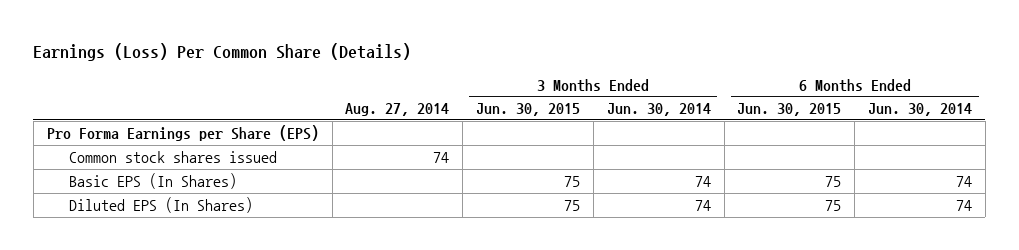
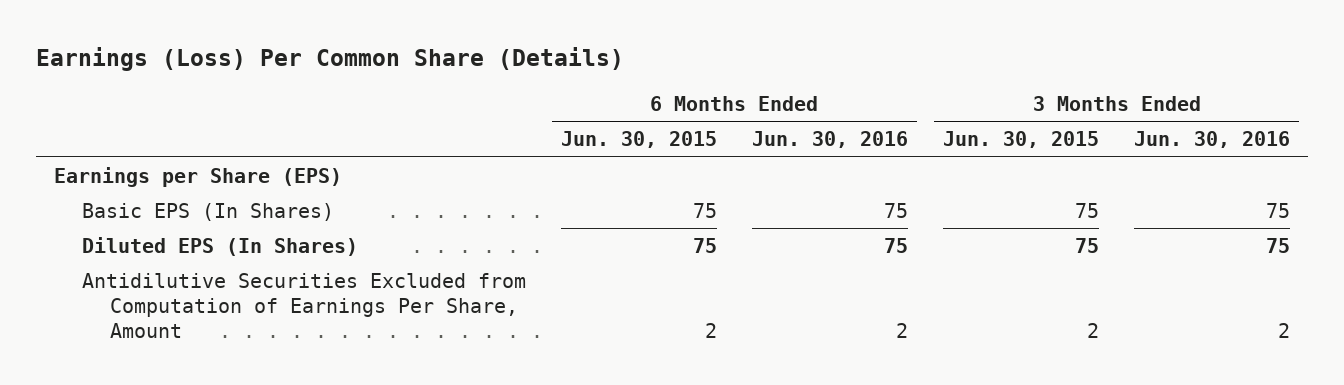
[345,103,450,117] Aug. 27, 2014 -> none
[606,103,711,117] Jun. 30, 2014 -> none
[868,103,973,117] Jun. 30, 2014 -> none
none -> [751,130,908,148] Jun. 30, 2016
none -> [1134,130,1291,148] Jun. 30, 2016
[68,150,277,163] Common stock shares issued -> none
[46,124,319,141] Pro Forma Earnings per Share (EPS) -> [53,166,342,187] Earnings per Share (EPS)
none -> [81,272,526,338] Antidilutive Securities Excluded from Computation of Earnings Per Share, Amount

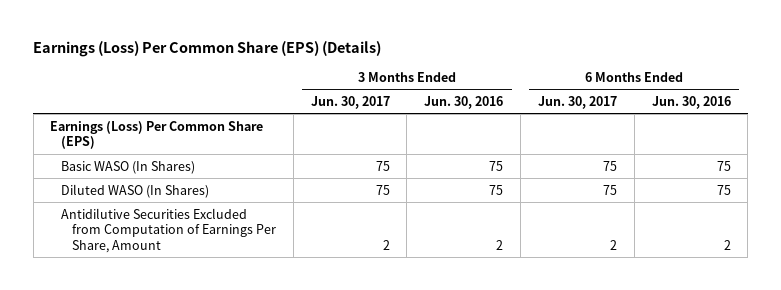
[36,47,625,72] Earnings (Loss) Per Common Share (Details) -> [33,40,382,57] Earnings (Loss) Per Common Share (EPS) (Details)
[560,130,717,148] Jun. 30, 2015 -> none
[943,130,1100,148] Jun. 30, 2015 -> none
none -> [310,95,390,109] Jun. 30, 2017
none -> [537,95,617,109] Jun. 30, 2017
[53,166,342,187] Earnings per Share (EPS) -> [50,120,264,150] Earnings (Loss) Per Common Share (EPS)
[81,202,334,221] Basic EPS (In Shares) -> [61,160,196,174] Basic WASO (In Shares)
[81,236,358,256] Diluted EPS (In Shares) -> [61,183,210,198] Diluted WASO (In Shares)

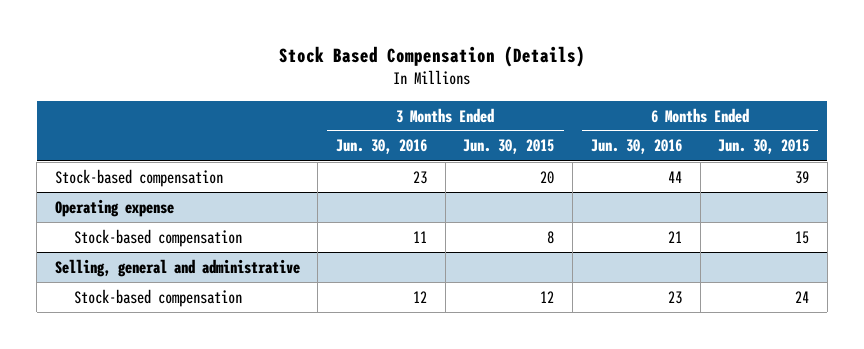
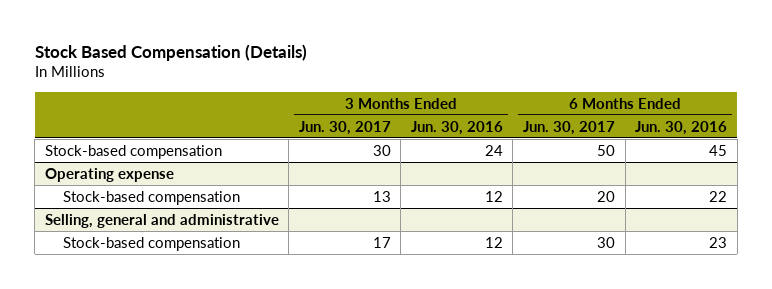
[463,139,555,155] Jun. 30, 2015 -> none
[718,139,810,155] Jun. 30, 2015 -> none
none -> [298,120,391,135] Jun. 30, 2017
none -> [523,120,616,135] Jun. 30, 2017
[413,170,428,184] 23 -> [484,144,503,156] 24
[667,170,682,183] 44 -> [709,144,728,156] 45
[413,230,428,243] 11 -> [484,190,503,202] 12
[667,230,682,243] 21 -> [709,190,728,202] 22

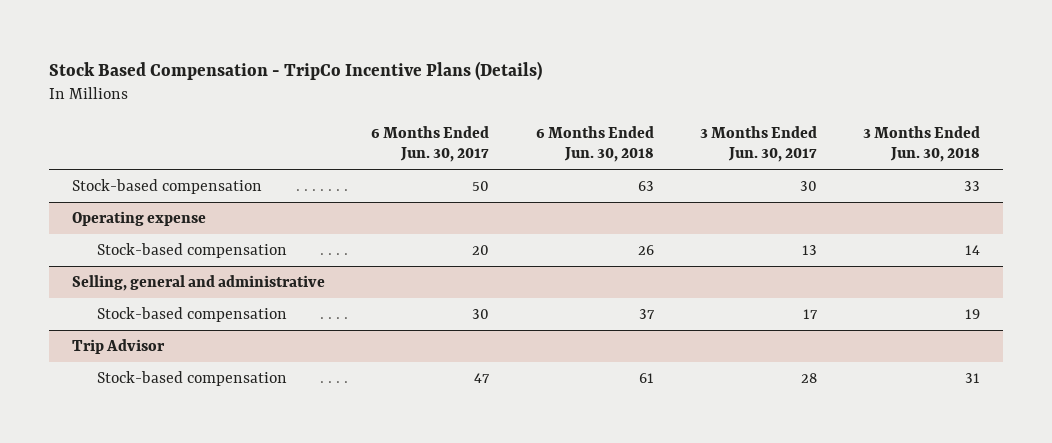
[34,43,307,61] Stock Based Compensation (Details) -> [48,60,542,80] Stock Based Compensation - TripCo Incentive Plans (Details)
[410,120,503,135] Jun. 30, 2016 -> none
[635,120,728,135] Jun. 30, 2016 -> none
none -> [535,125,654,163] 6 Months Ended Jun. 30, 2018
none -> [863,125,981,163] 3 Months Ended Jun. 30, 2018
none -> [71,339,165,355] Trip Advisor
none -> [97,371,288,387] Stock-based compensation

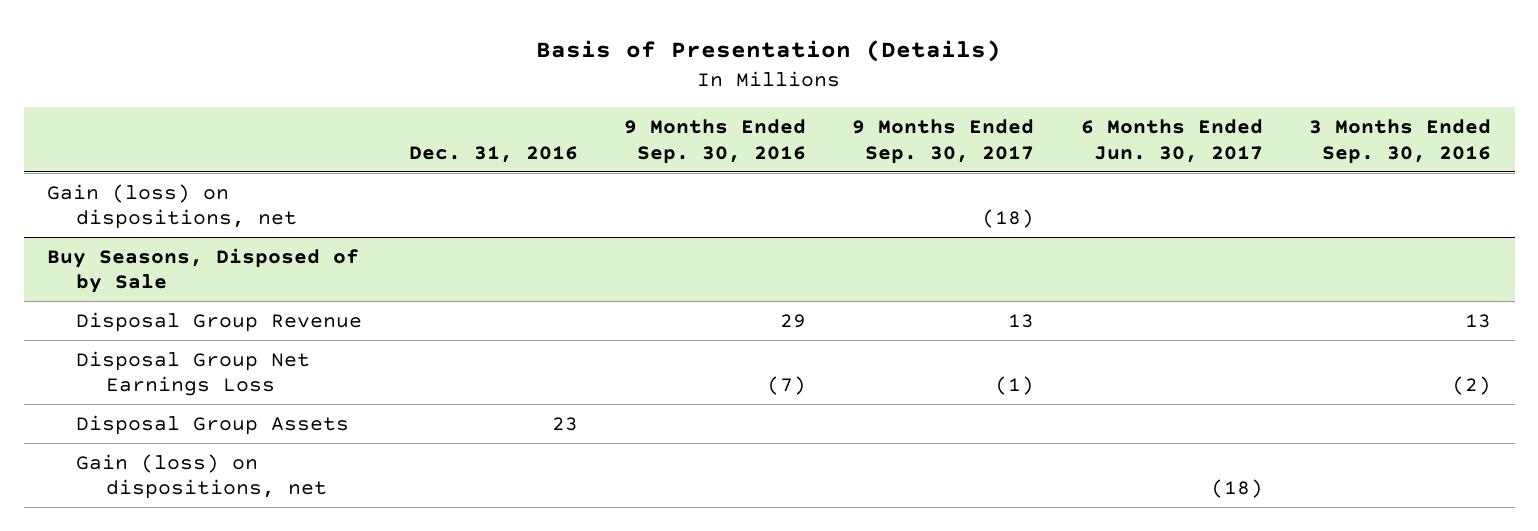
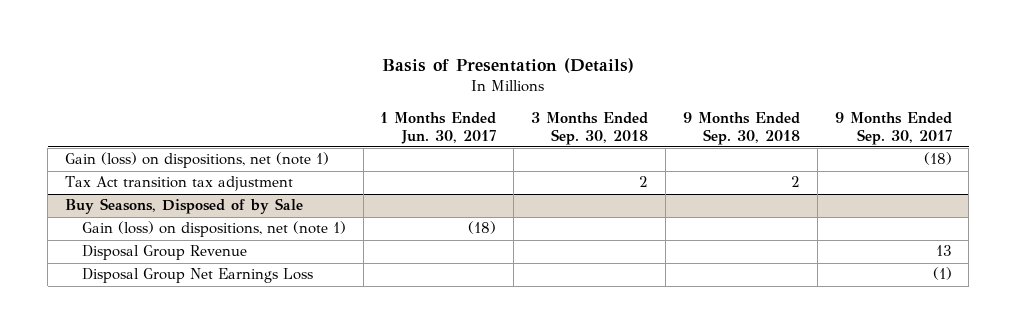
[408,145,578,163] Dec. 31, 2016 -> none
[624,119,807,164] 9 Months Ended Sep. 30, 2016 -> none
[1080,119,1263,163] 6 Months Ended Jun. 30, 2017 -> none
[1309,119,1492,164] 3 Months Ended Sep. 30, 2016 -> none
none -> [380,111,497,144] 1 Months Ended Jun. 30, 2017
none -> [531,111,649,145] 3 Months Ended Sep. 30, 2018
none -> [682,111,800,145] 9 Months Ended Sep. 30, 2018
[46,183,298,230] Gain (loss) on dispositions, net -> [64,152,329,169] Gain (loss) on dispositions, net (note 1)
none -> [64,176,293,192] Tax Act transition tax adjustment
none -> [81,221,346,238] Gain (loss) on dispositions, net (note 1)
[76,414,350,435] Disposal Group Assets -> none
[76,453,327,500] Gain (loss) on dispositions, net -> none

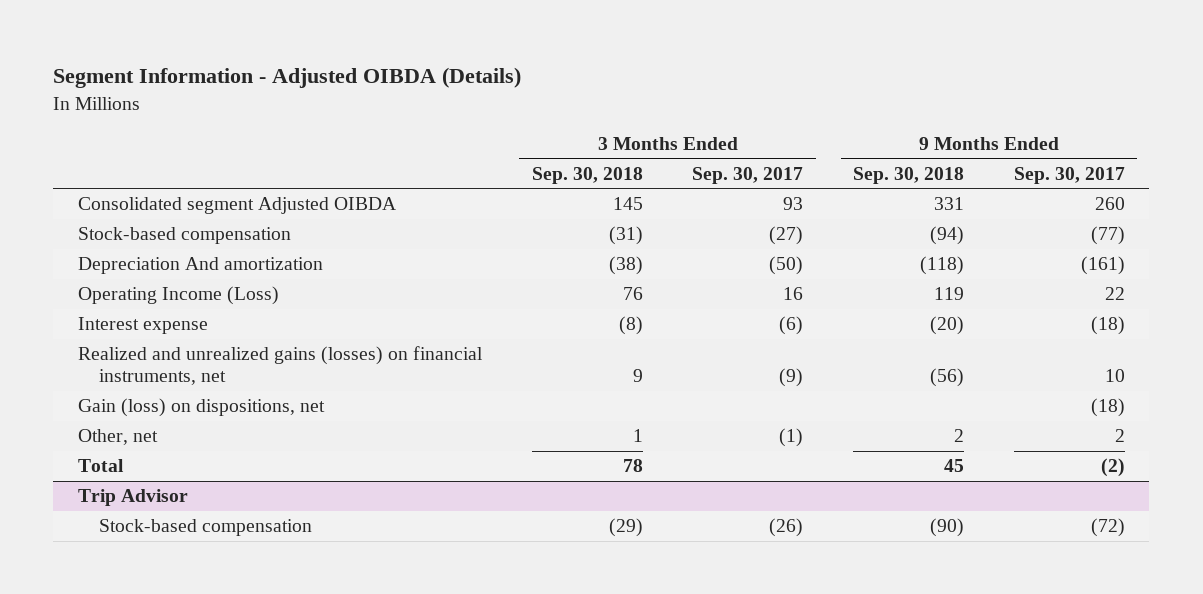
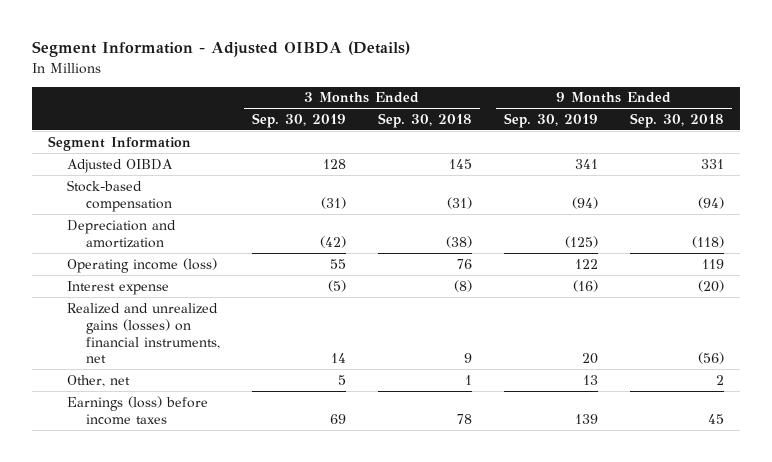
[692,166,804,184] Sep. 30, 2017 -> none
[1013,166,1125,184] Sep. 30, 2017 -> none
none -> [252,112,347,128] Sep. 30, 2019
none -> [504,112,599,128] Sep. 30, 2019
none -> [47,135,191,151] Segment Information
[78,197,397,215] Consolidated segment Adjusted OIBDA -> [66,158,173,173] Adjusted OIBDA
[78,257,324,275] Depreciation And amortization -> [66,219,176,248] Depreciation and amortization
[78,286,280,306] Operating Income (Loss) -> [66,257,217,273] Operating income (loss)
[78,398,326,418] Gain (loss) on dispositions, net -> none
[78,489,189,507] Trip Advisor -> none
[99,519,313,537] Stock-based compensation -> none
[78,459,125,473] Total -> [66,395,208,425] Earnings (loss) before income taxes

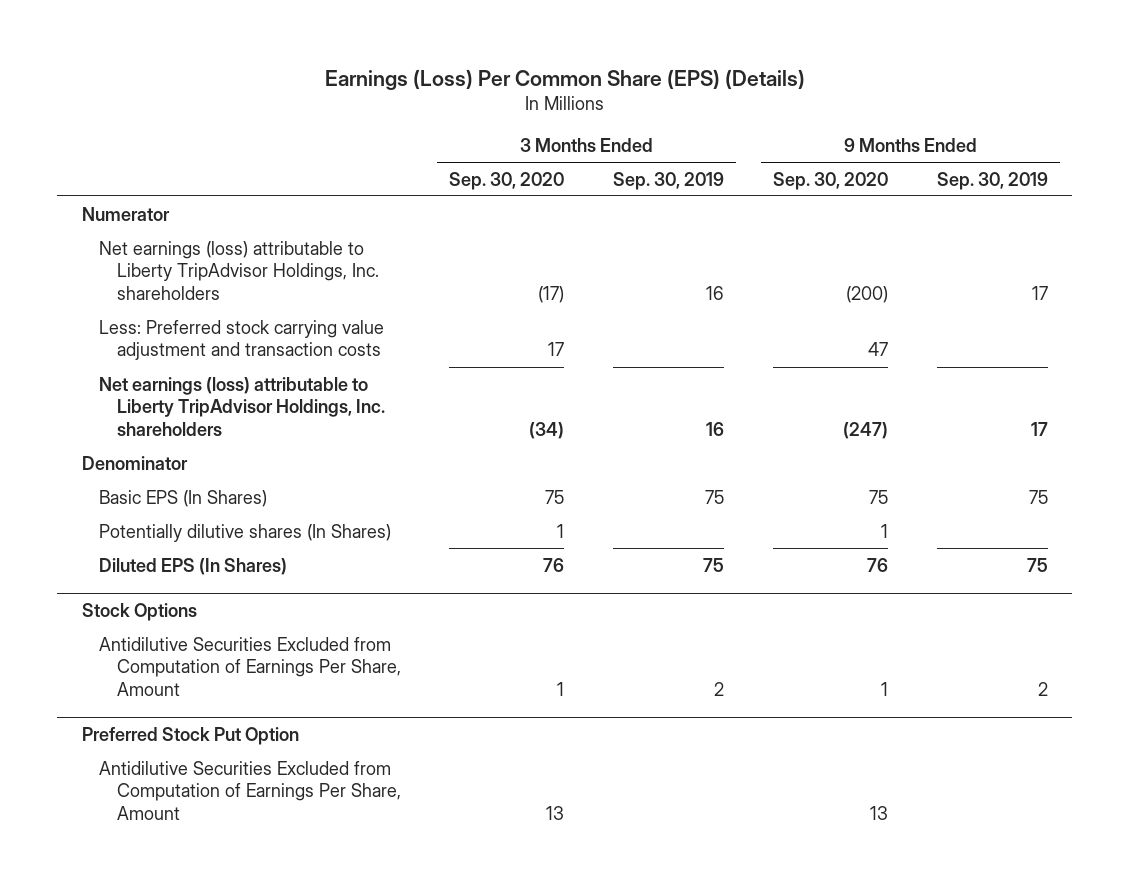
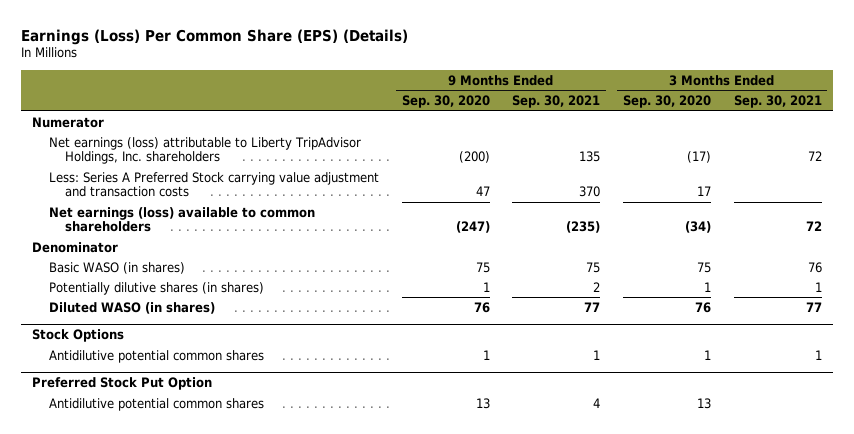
[613,171,725,190] Sep. 30, 2019 -> none
[936,171,1048,190] Sep. 30, 2019 -> none
none -> [512,95,601,109] Sep. 30, 2021
none -> [733,95,822,109] Sep. 30, 2021
[99,319,385,361] Less: Preferred stock carrying value adjustment and transaction costs -> [48,171,379,198] Less: Series A Preferred Stock carrying value adjustment and transaction costs
[99,376,385,436] Net earnings (loss) attributable to Liberty TripAdvisor Holdings, Inc. shareholders -> [48,206,315,233] Net earnings (loss) available to common shareholders
[99,489,268,507] Basic EPS (In Shares) -> [48,261,185,274] Basic WASO (in shares)
[99,523,392,542] Potentially dilutive shares (In Shares) -> [48,281,264,295] Potentially dilutive shares (in shares)
[99,557,288,575] Diluted EPS (In Shares) -> [48,301,215,314] Diluted WASO (in shares)
[99,636,401,696] Antidilutive Securities Excluded from Computation of Earnings Per Share, Amount -> [48,349,264,363] Antidilutive potential common shares
[99,760,401,820] Antidilutive Securities Excluded from Computation of Earnings Per Share, Amount -> [48,397,264,411] Antidilutive potential common shares

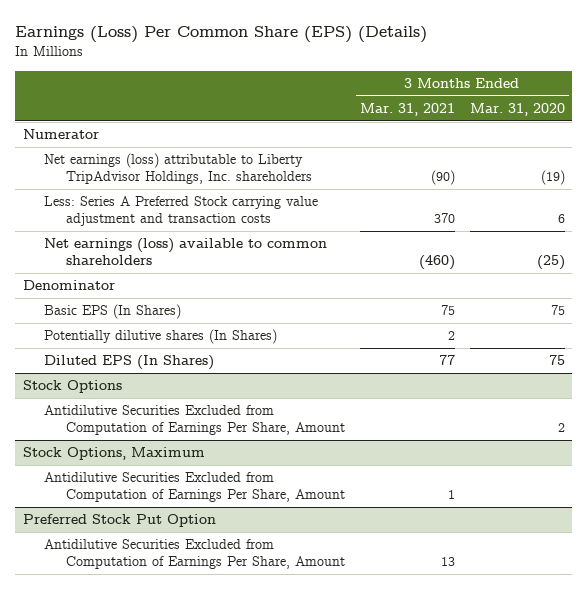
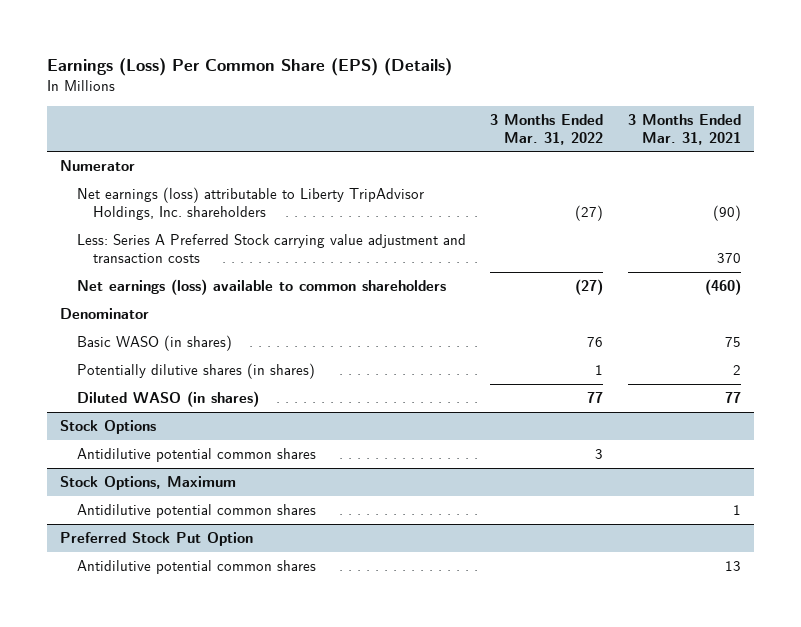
[469,103,565,117] Mar. 31, 2020 -> none
none -> [490,113,604,145] 3 Months Ended Mar. 31, 2022
[44,304,182,320] Basic EPS (In Shares) -> [76,335,232,352] Basic WASO (in shares)
[44,329,278,345] Potentially dilutive shares (In Shares) -> [76,363,315,380] Potentially dilutive shares (in shares)
[44,355,215,371] Diluted EPS (In Shares) -> [76,391,259,408] Diluted WASO (in shares)
[44,405,345,435] Antidilutive Securities Excluded from Computation of Earnings Per Share, Amount -> [76,448,316,463] Antidilutive potential common shares
[44,472,345,502] Antidilutive Securities Excluded from Computation of Earnings Per Share, Amount -> [76,504,316,519] Antidilutive potential common shares
[44,539,345,569] Antidilutive Securities Excluded from Computation of Earnings Per Share, Amount -> [76,560,316,575] Antidilutive potential common shares

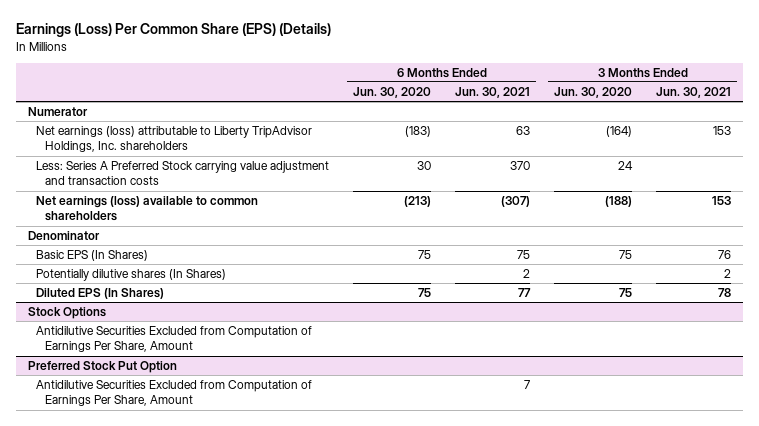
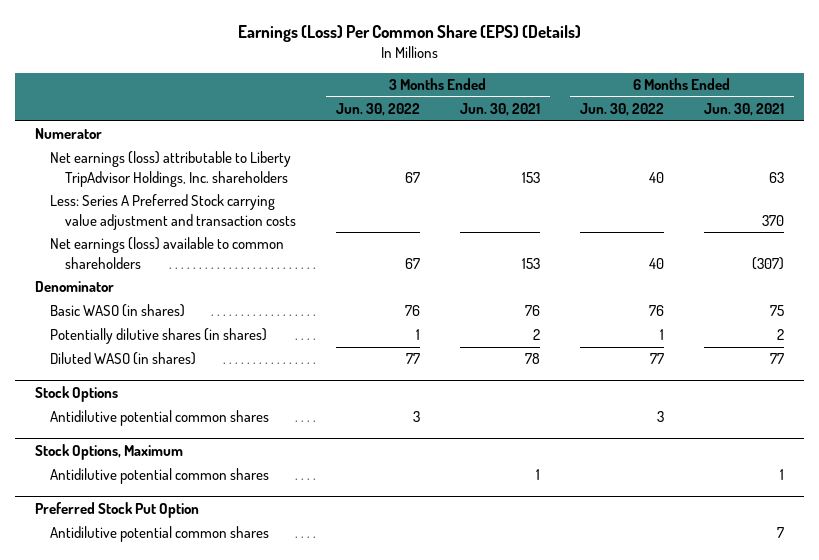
[353,86,432,98] Jun. 30, 2020 -> none
[554,86,633,98] Jun. 30, 2020 -> none
none -> [335,103,420,117] Jun. 30, 2022
none -> [580,103,665,117] Jun. 30, 2022
[36,250,149,262] Basic EPS (In Shares) -> [49,304,185,318] Basic WASO (in shares)
[36,269,227,282] Potentially dilutive shares (In Shares) -> [49,328,267,345] Potentially dilutive shares (in shares)
[36,288,165,300] Diluted EPS (In Shares) -> [49,352,196,366] Diluted WASO (in shares)
[36,326,313,353] Antidilutive Securities Excluded from Computation of Earnings Per Share, Amount -> [49,410,269,427] Antidilutive potential common shares
none -> [34,444,183,461] Stock Options, Maximum
none -> [49,468,269,485] Antidilutive potential common shares
[36,380,313,407] Antidilutive Securities Excluded from Computation of Earnings Per Share, Amount -> [49,526,269,543] Antidilutive potential common shares

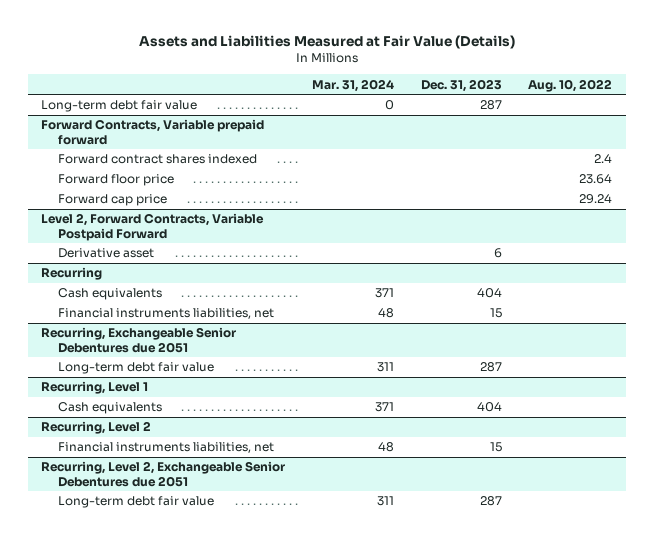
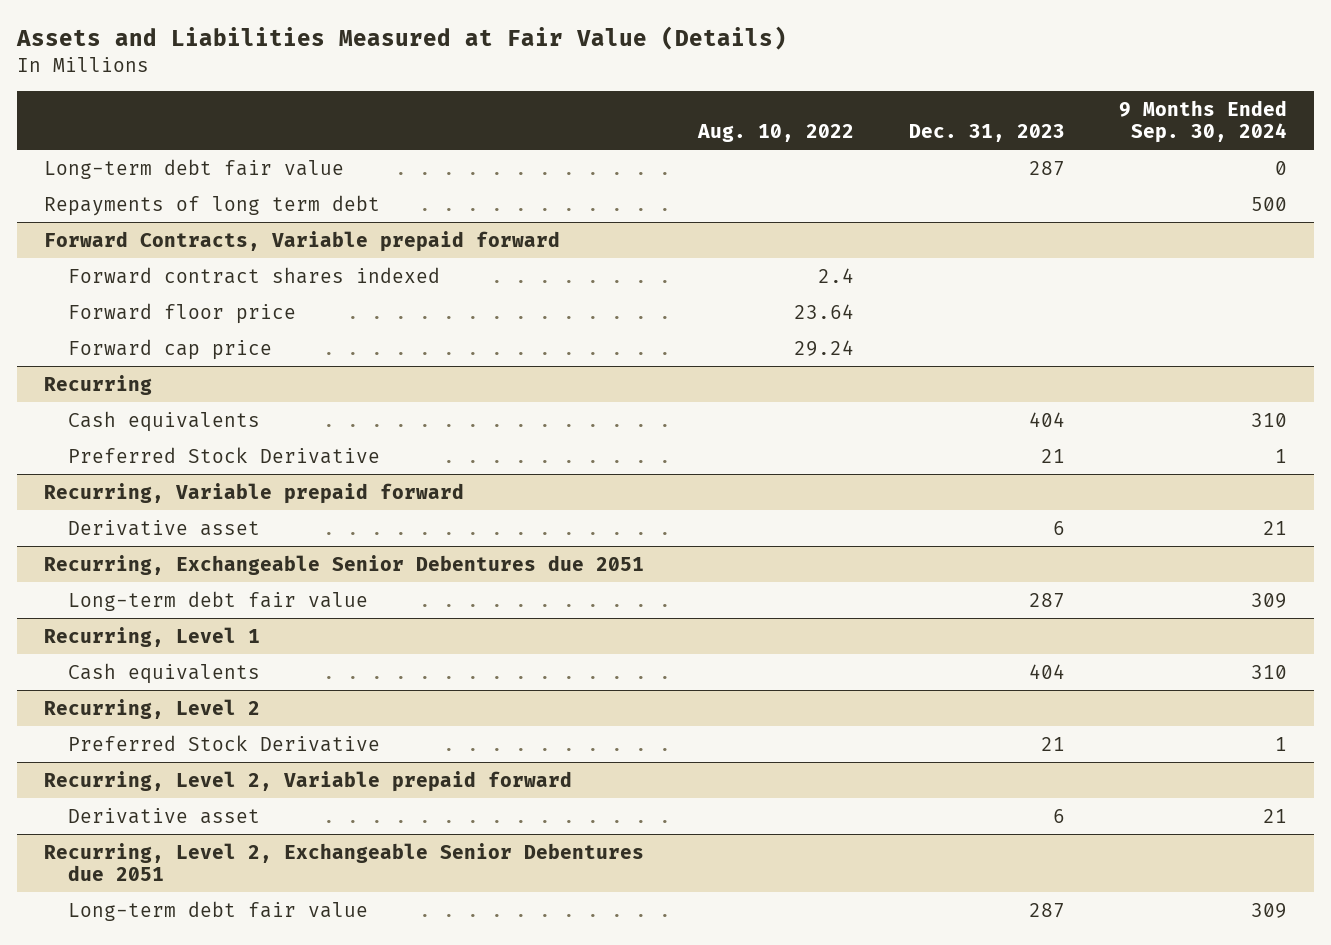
[311,78,394,92] Mar. 31, 2024 -> none
none -> [1119,99,1288,143] 9 Months Ended Sep. 30, 2024
none -> [43,194,380,216] Repayments of long term debt
[41,213,265,241] Level 2, Forward Contracts, Variable Postpaid Forward -> none
[57,248,154,259] Derivative asset -> none
[57,308,274,320] Financial instruments liabilities, net -> none
none -> [68,446,381,464] Preferred Stock Derivative
none -> [43,482,464,504] Recurring, Variable prepaid forward
none -> [68,519,261,536] Derivative asset
[57,442,274,454] Financial instruments liabilities, net -> none
none -> [68,734,381,752] Preferred Stock Derivative
none -> [43,770,572,792] Recurring, Level 2, Variable prepaid forward
none -> [68,807,261,824] Derivative asset

